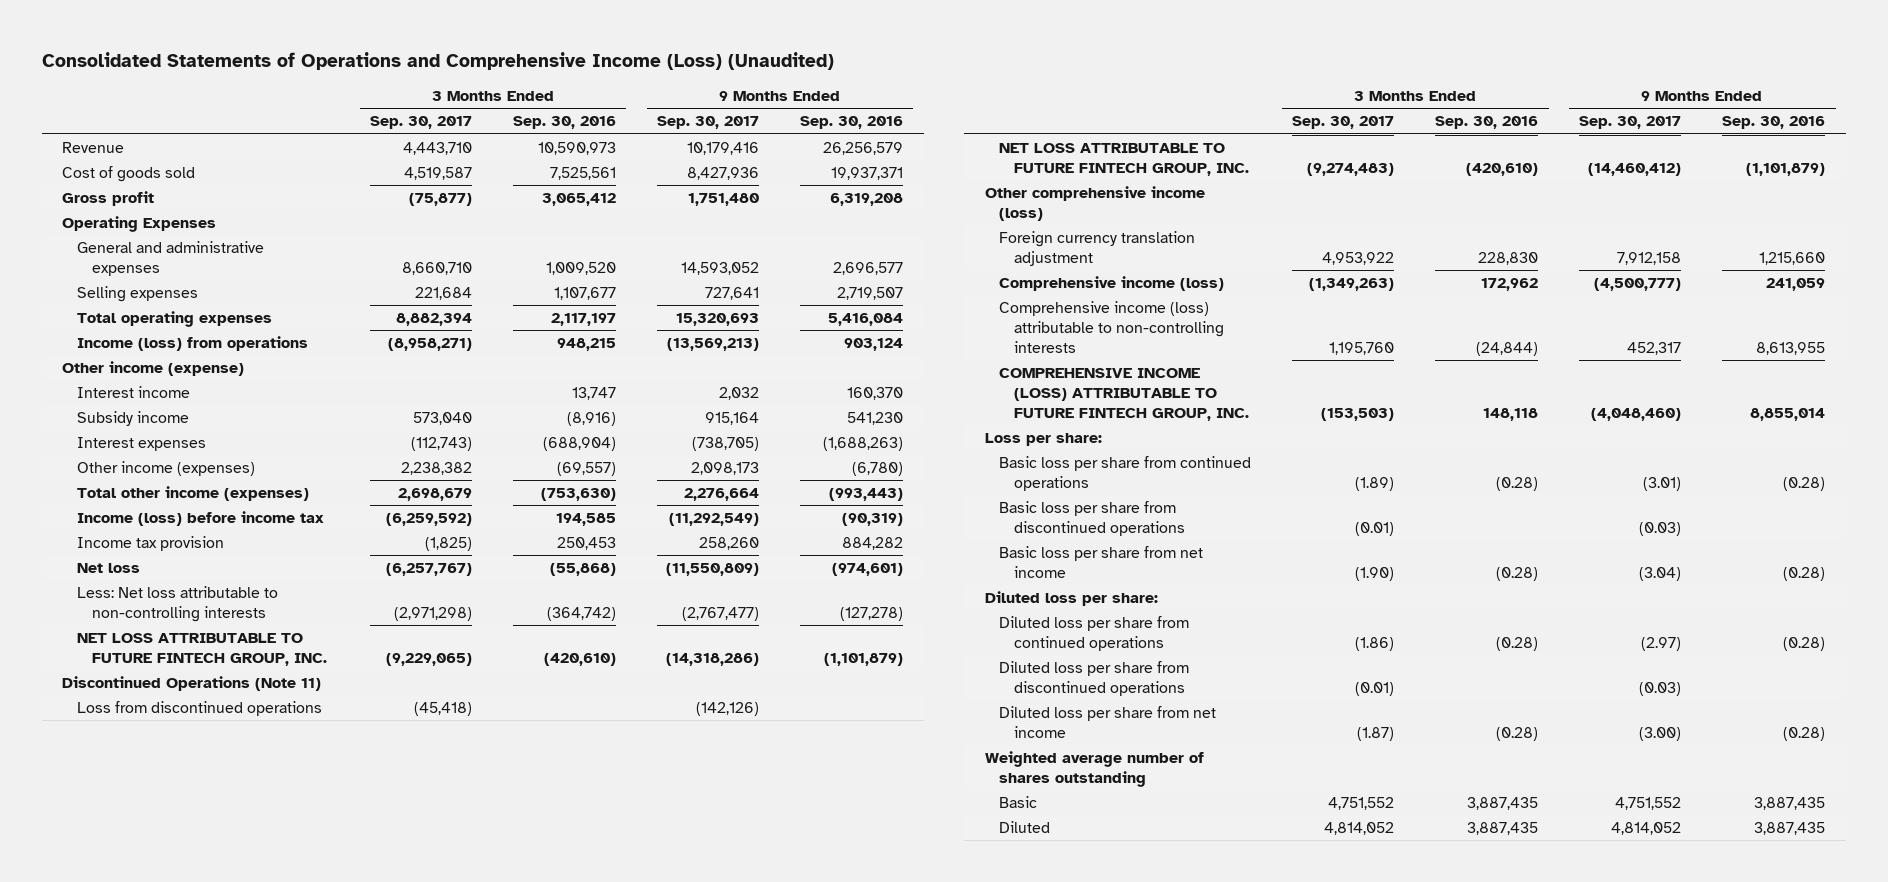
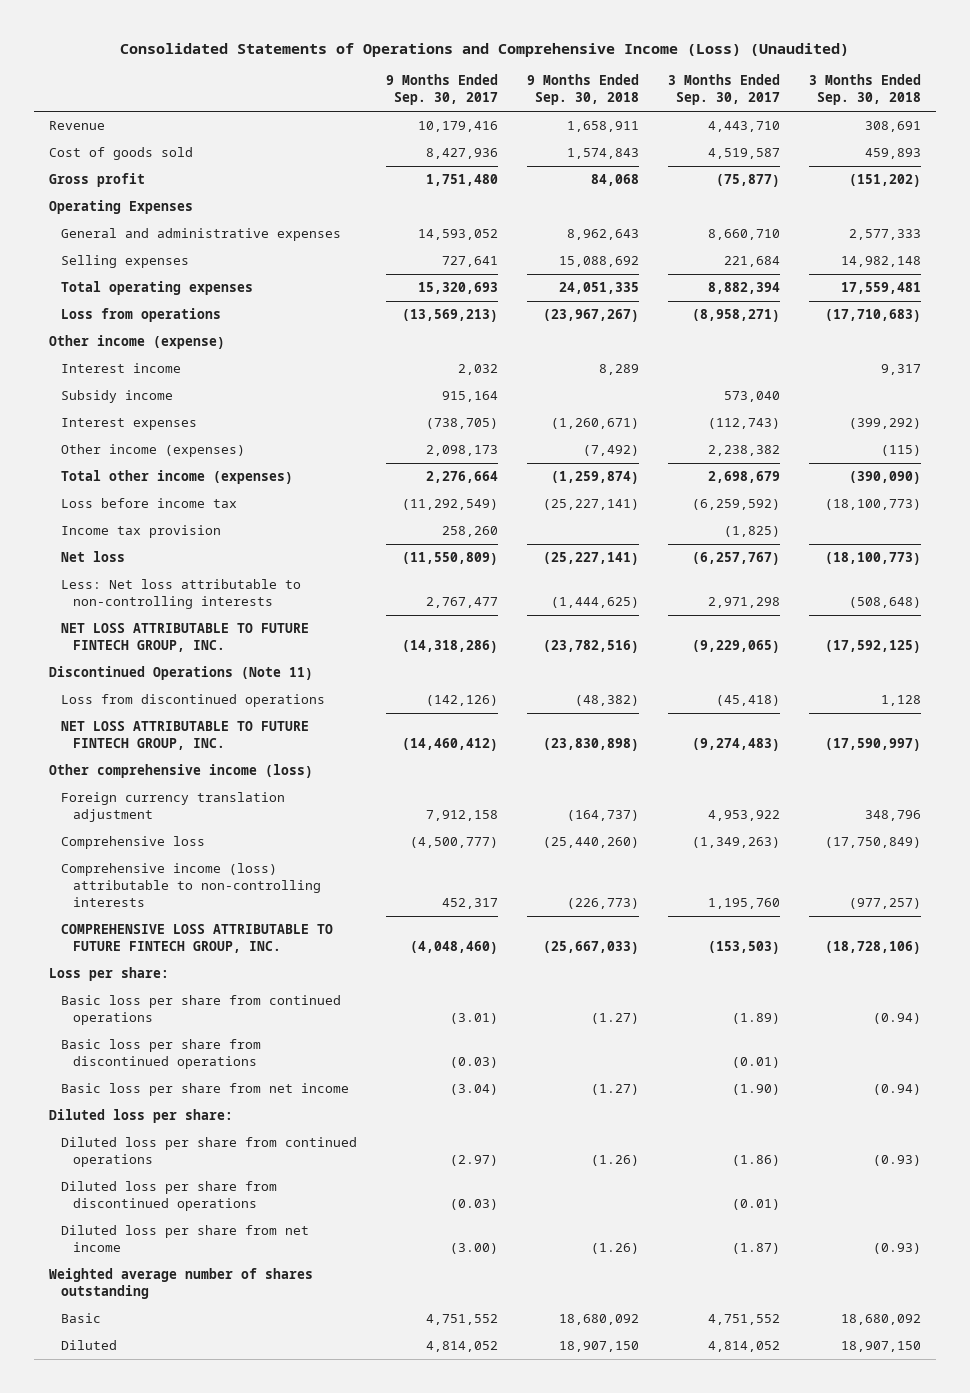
[513,116,617,130] Sep. 30, 2016 -> none
[800,116,904,130] Sep. 30, 2016 -> none
none -> [526,74,639,106] 9 Months Ended Sep. 30, 2018
none -> [809,74,922,106] 3 Months Ended Sep. 30, 2018
[77,336,309,352] Income (loss) from operations -> [60,308,221,323] Loss from operations
[77,511,325,527] Income (loss) before income tax -> [60,498,237,509] Loss before income tax
[394,606,473,621] (2,971,298) -> [708,596,781,608] 2,971,298
[682,606,760,621] (2,767,477) -> [425,596,498,608] 2,767,477
[999,276,1225,292] Comprehensive income (loss) -> [60,836,205,850] Comprehensive loss
[999,368,1250,421] COMPREHENSIVE INCOME (LOSS) ATTRIBUTABLE TO FUTURE FINTECH GROUP, INC. -> [60,924,333,953] COMPREHENSIVE LOSS ATTRIBUTABLE TO FUTURE FINTECH GROUP, INC.

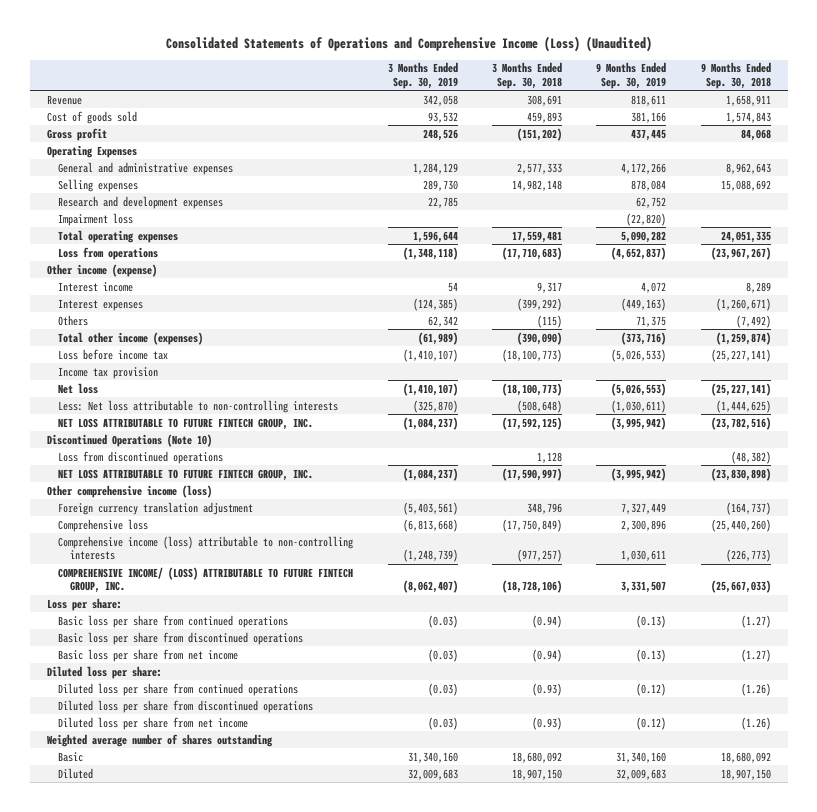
[385,74,498,106] 9 Months Ended Sep. 30, 2017 -> none
[668,74,781,106] 3 Months Ended Sep. 30, 2017 -> none
none -> [387,62,458,90] 3 Months Ended Sep. 30, 2019
none -> [596,62,667,90] 9 Months Ended Sep. 30, 2019
none -> [58,195,224,209] Research and development expenses
none -> [58,212,134,226] Impairment loss
[60,390,173,404] Subsidy income -> none
[60,444,245,458] Other income (expenses) -> [58,314,89,326] Others
[48,666,313,681] Discontinued Operations (Note 11) -> [46,433,212,447] Discontinued Operations (Note 10)
[60,924,333,953] COMPREHENSIVE LOSS ATTRIBUTABLE TO FUTURE FINTECH GROUP, INC. -> [58,566,354,594] COMPREHENSIVE INCOME/ (LOSS) ATTRIBUTABLE TO FUTURE FINTECH GROUP, INC.

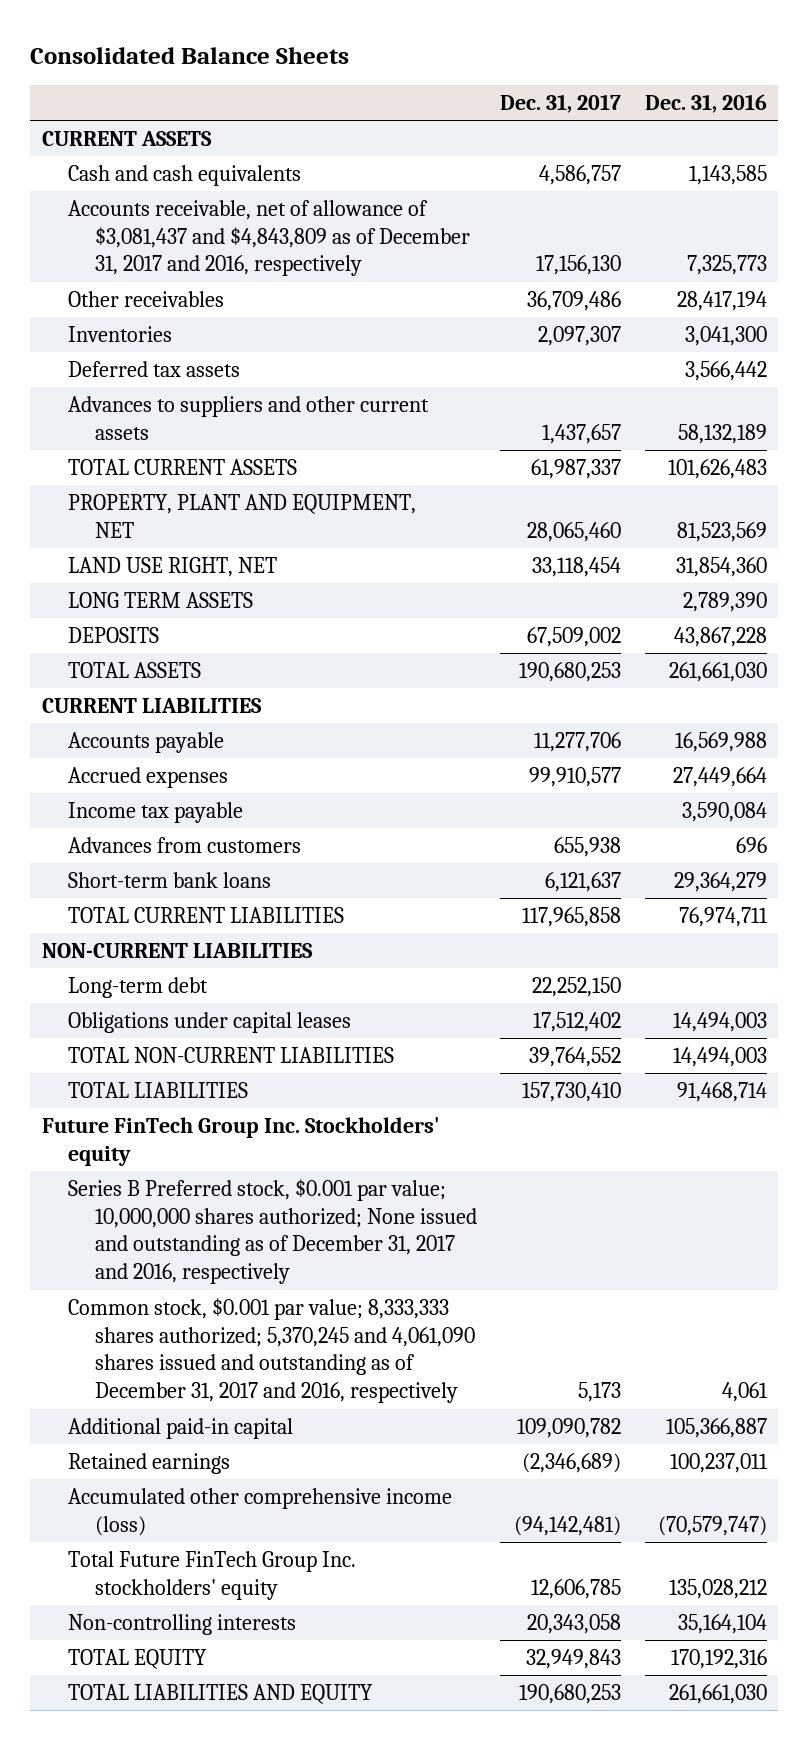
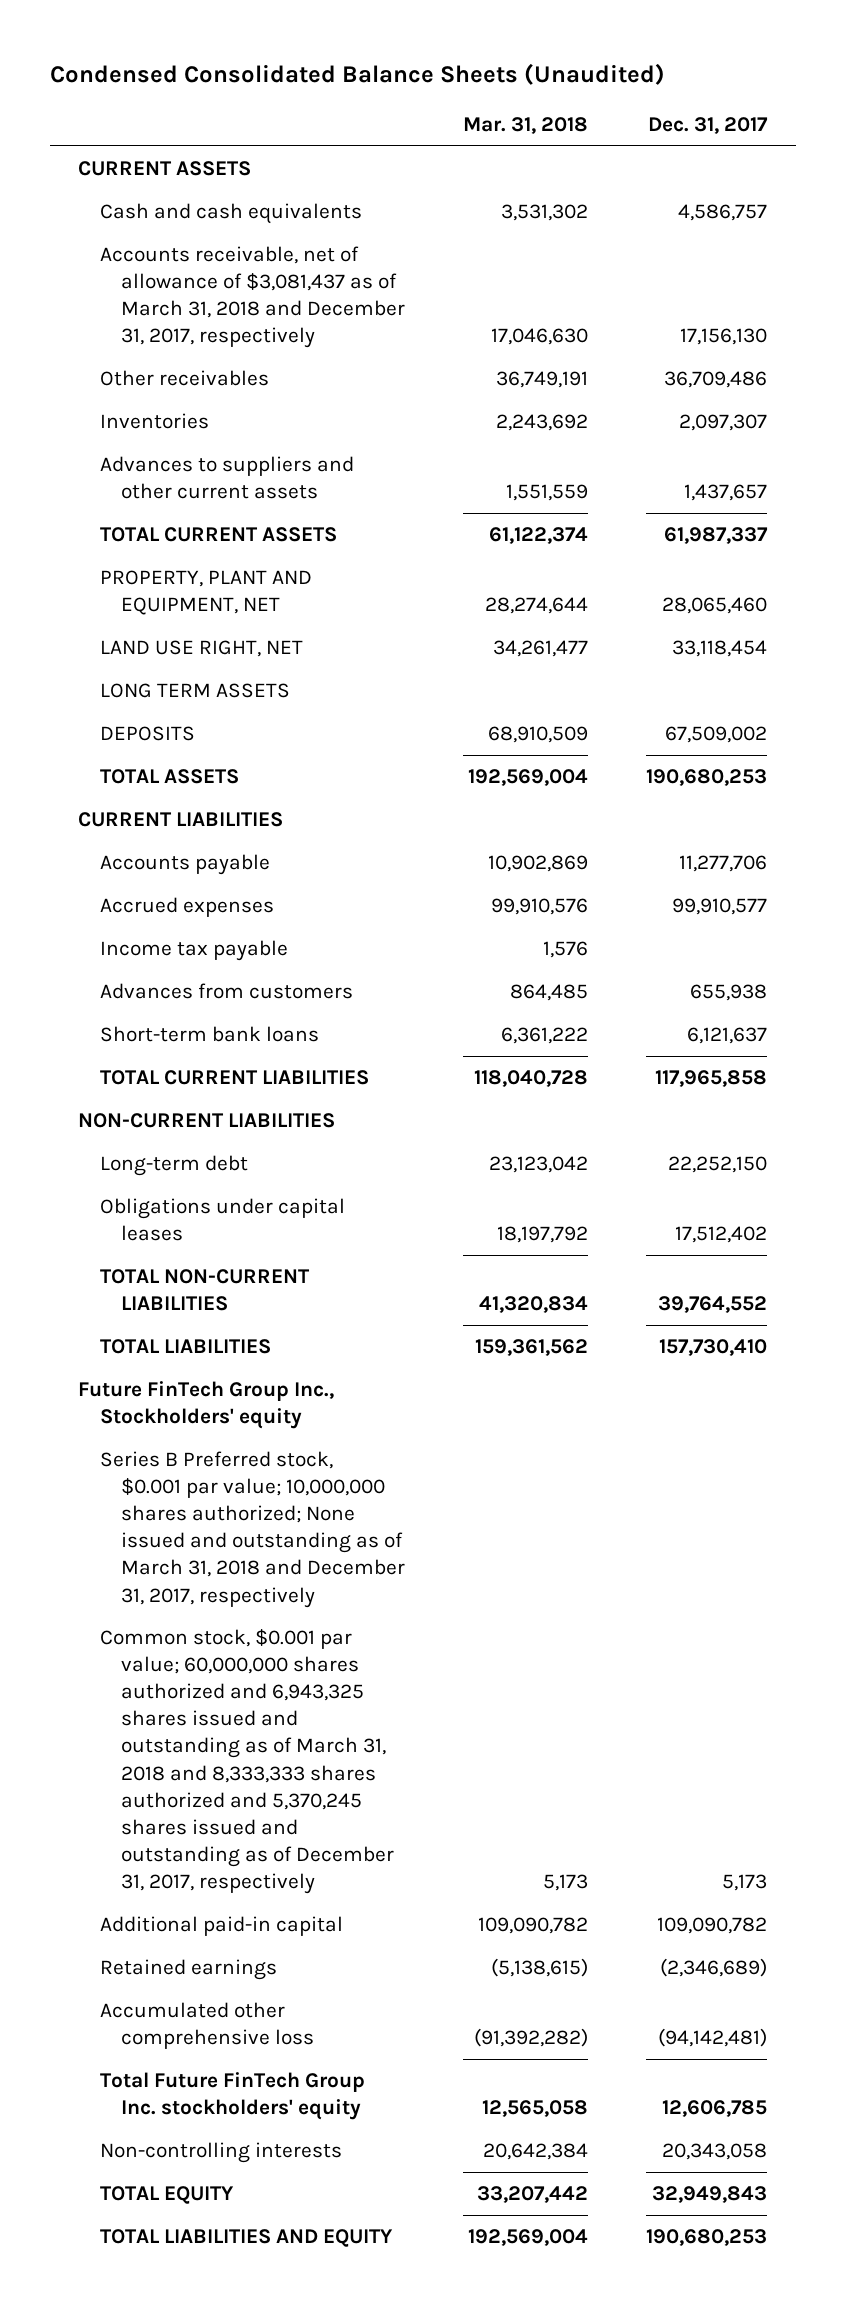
[30,46,350,64] Consolidated Balance Sheets -> [49,63,665,86] Condensed Consolidated Balance Sheets (Unaudited)
[644,94,767,114] Dec. 31, 2016 -> none
none -> [463,117,589,135] Mar. 31, 2018
[68,200,470,277] Accounts receivable, net of allowance of $3,081,437 and $4,843,809 as of December 31, 2017 and 2016, respectively -> [99,245,406,349] Accounts receivable, net of allowance of $3,081,437 as of March 31, 2018 and December 31, 2017, respectively
[68,361,241,378] Deferred tax assets -> none
[41,1117,440,1166] Future FinTech Group Inc. Stockholders' equity -> [78,1380,335,1430] Future FinTech Group Inc., Stockholders' equity
[68,1179,477,1285] Series B Preferred stock, $0.001 par value; 10,000,000 shares authorized; None issued and outstanding as of December 31, 2017 and 2016, respectively -> [99,1450,406,1608] Series B Preferred stock, $0.001 par value; 10,000,000 shares authorized; None issued and outstanding as of March 31, 2018 and December 31, 2017, respectively
[68,1298,475,1404] Common stock, $0.001 par value; 8,333,333 shares authorized; 5,370,245 and 4,061,090 shares issued and outstanding as of December 31, 2017 and 2016, respectively -> [99,1628,395,1895] Common stock, $0.001 par value; 60,000,000 shares authorized and 6,943,325 shares issued and outstanding as of March 31, 2018 and 8,333,333 shares authorized and 5,370,245 shares issued and outstanding as of December 31, 2017, respectively
[68,1488,453,1536] Accumulated other comprehensive income (loss) -> [99,2001,315,2050] Accumulated other comprehensive loss

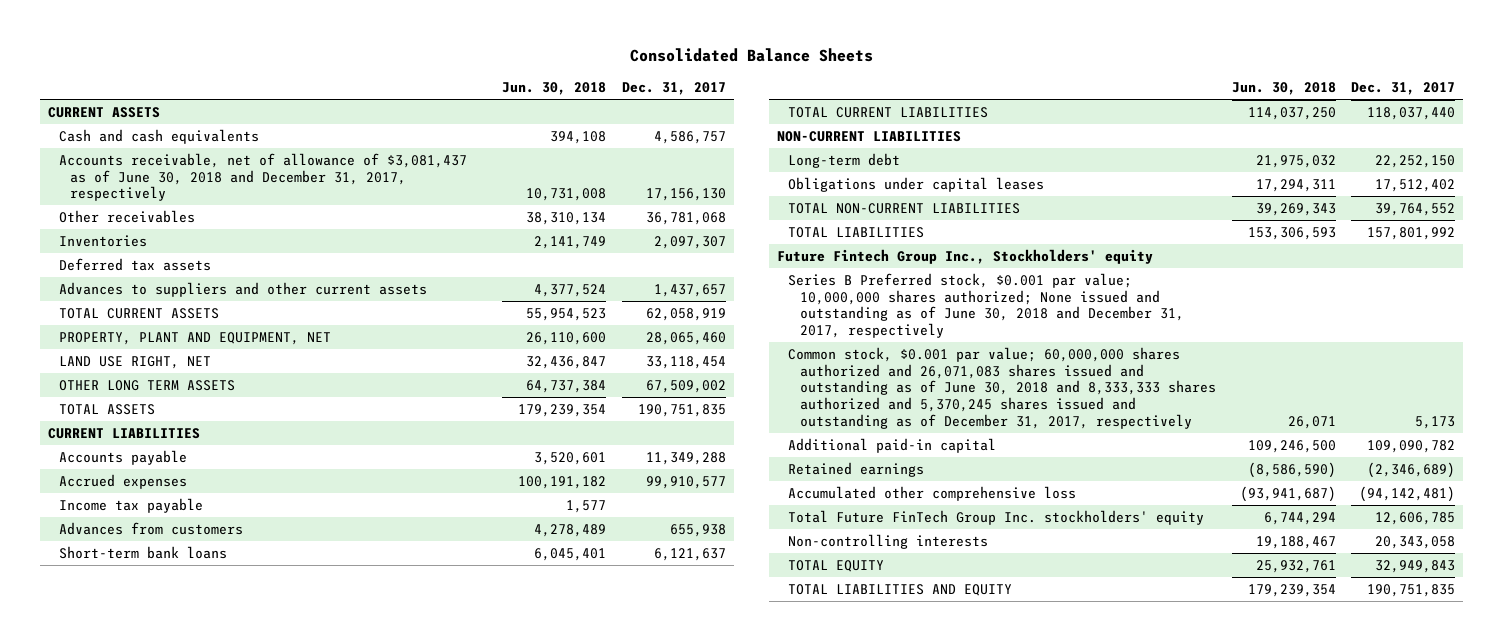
[49,63,665,86] Condensed Consolidated Balance Sheets (Unaudited) -> [629,48,873,63] Consolidated Balance Sheets
[463,117,589,135] Mar. 31, 2018 -> none
none -> [502,82,607,96] Jun. 30, 2018
[99,245,406,349] Accounts receivable, net of allowance of $3,081,437 as of March 31, 2018 and December 31, 2017, respectively -> [59,152,468,202] Accounts receivable, net of allowance of $3,081,437 as of June 30, 2018 and December 31, 2017, respectively
[663,370,767,388] 36,709,486 -> [646,211,727,225] 36,781,068
none -> [59,257,212,271] Deferred tax assets
[663,526,768,544] 61,987,337 -> [646,307,727,321] 62,058,919
[99,682,290,698] LONG TERM ASSETS -> none
[99,725,195,741] DEPOSITS -> [59,379,236,391] OTHER LONG TERM ASSETS
[645,768,767,786] 190,680,253 -> [638,403,727,417] 190,751,835
[678,854,767,872] 11,277,706 -> [646,451,727,465] 11,349,288
[654,1069,767,1087] 117,965,858 -> [1367,106,1456,120] 118,037,440
[658,1338,767,1356] 157,730,410 -> [1367,226,1456,240] 157,801,992
[78,1380,335,1430] Future FinTech Group Inc., Stockholders' equity -> [776,248,1153,264] Future Fintech Group Inc., Stockholders' equity
[99,1450,406,1608] Series B Preferred stock, $0.001 par value; 10,000,000 shares authorized; None issued and outstanding as of March 31, 2018 and December 31, 2017, respectively -> [788,272,1184,339] Series B Preferred stock, $0.001 par value; 10,000,000 shares authorized; None issued and outstanding as of June 30, 2018 and December 31, 2017, respectively
[99,1628,395,1895] Common stock, $0.001 par value; 60,000,000 shares authorized and 6,943,325 shares issued and outstanding as of March 31, 2018 and 8,333,333 shares authorized and 5,370,245 shares issued and outstanding as of December 31, 2017, respectively -> [788,346,1216,430] Common stock, $0.001 par value; 60,000,000 shares authorized and 26,071,083 shares issued and outstanding as of June 30, 2018 and 8,333,333 shares authorized and 5,370,245 shares issued and outstanding as of December 31, 2017, respectively
[645,2228,767,2246] 190,680,253 -> [1367,583,1456,597] 190,751,835

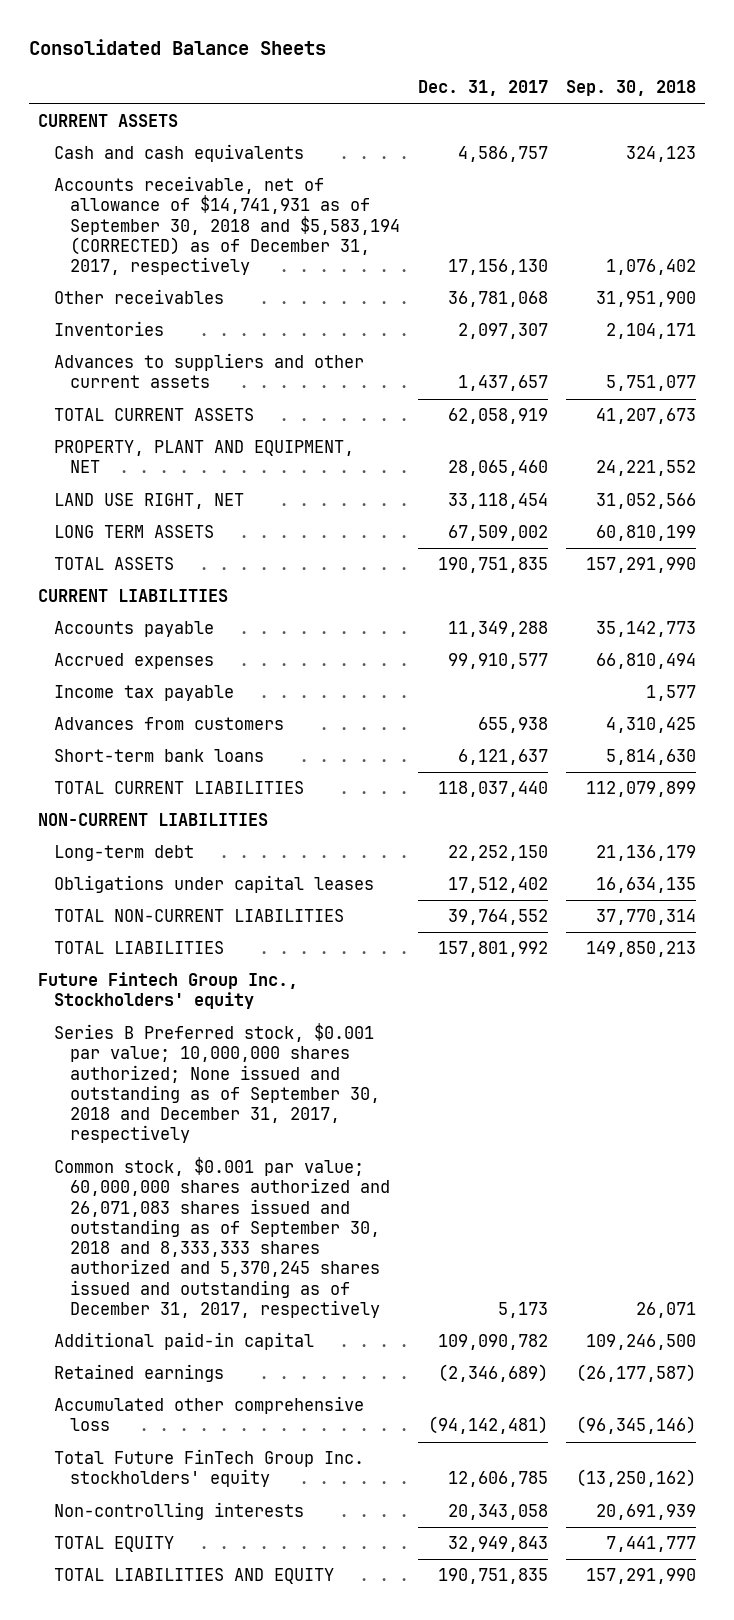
[502,82,607,96] Jun. 30, 2018 -> none
none -> [565,80,696,97] Sep. 30, 2018
[59,152,468,202] Accounts receivable, net of allowance of $3,081,437 as of June 30, 2018 and December 31, 2017, respectively -> [54,176,400,276] Accounts receivable, net of allowance of $14,741,931 as of September 30, 2018 and $5,583,194 (CORRECTED) as of December 31, 2017, respectively
[59,257,212,271] Deferred tax assets -> none
[59,379,236,391] OTHER LONG TERM ASSETS -> [54,525,215,539] LONG TERM ASSETS
[788,272,1184,339] Series B Preferred stock, $0.001 par value; 10,000,000 shares authorized; None issued and outstanding as of June 30, 2018 and December 31, 2017, respectively -> [54,1023,380,1144] Series B Preferred stock, $0.001 par value; 10,000,000 shares authorized; None issued and outstanding as of September 30, 2018 and December 31, 2017, respectively
[788,346,1216,430] Common stock, $0.001 par value; 60,000,000 shares authorized and 26,071,083 shares issued and outstanding as of June 30, 2018 and 8,333,333 shares authorized and 5,370,245 shares issued and outstanding as of December 31, 2017, respectively -> [54,1157,390,1319] Common stock, $0.001 par value; 60,000,000 shares authorized and 26,071,083 shares issued and outstanding as of September 30, 2018 and 8,333,333 shares authorized and 5,370,245 shares issued and outstanding as of December 31, 2017, respectively

